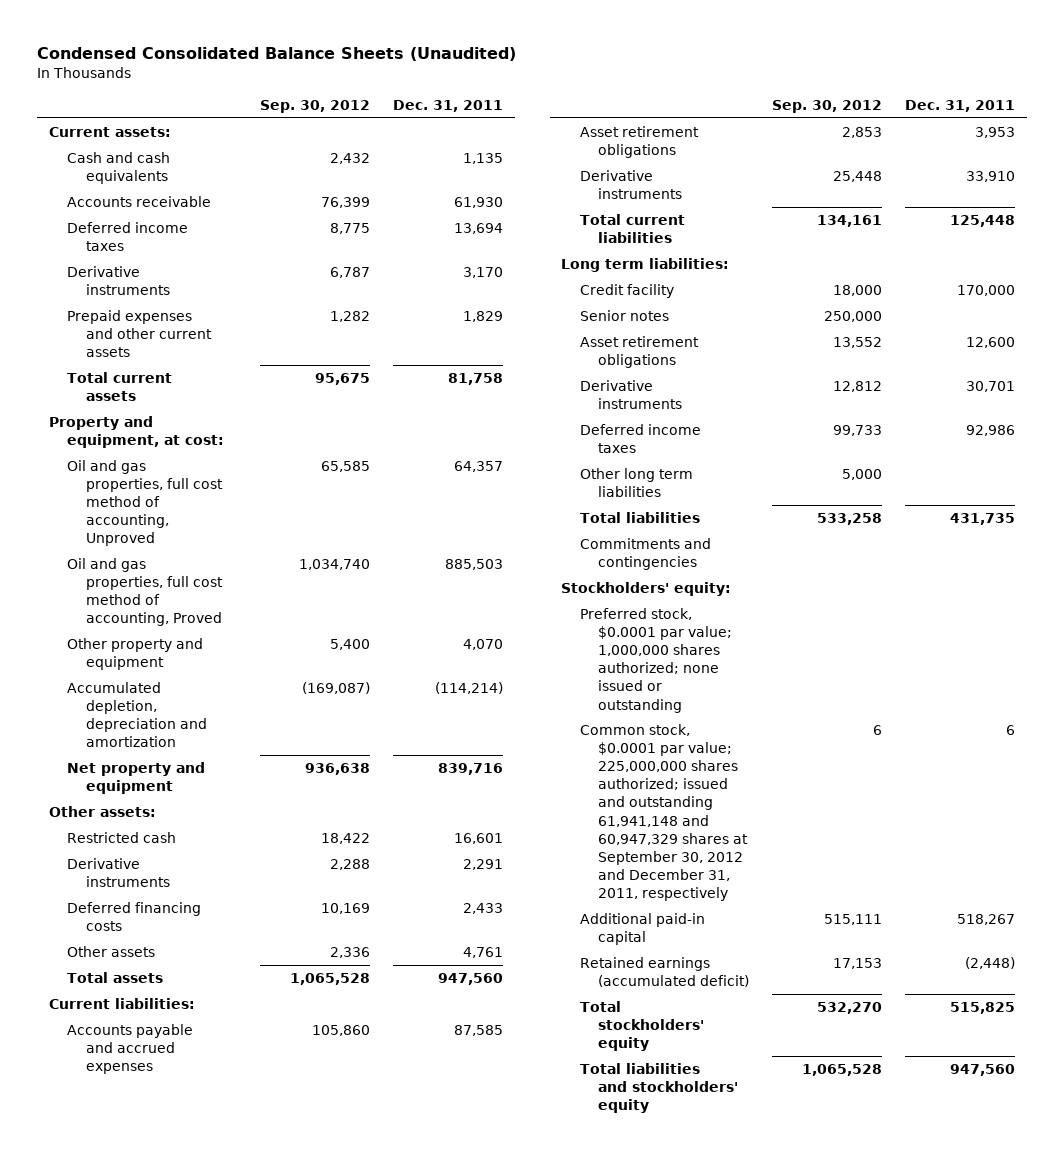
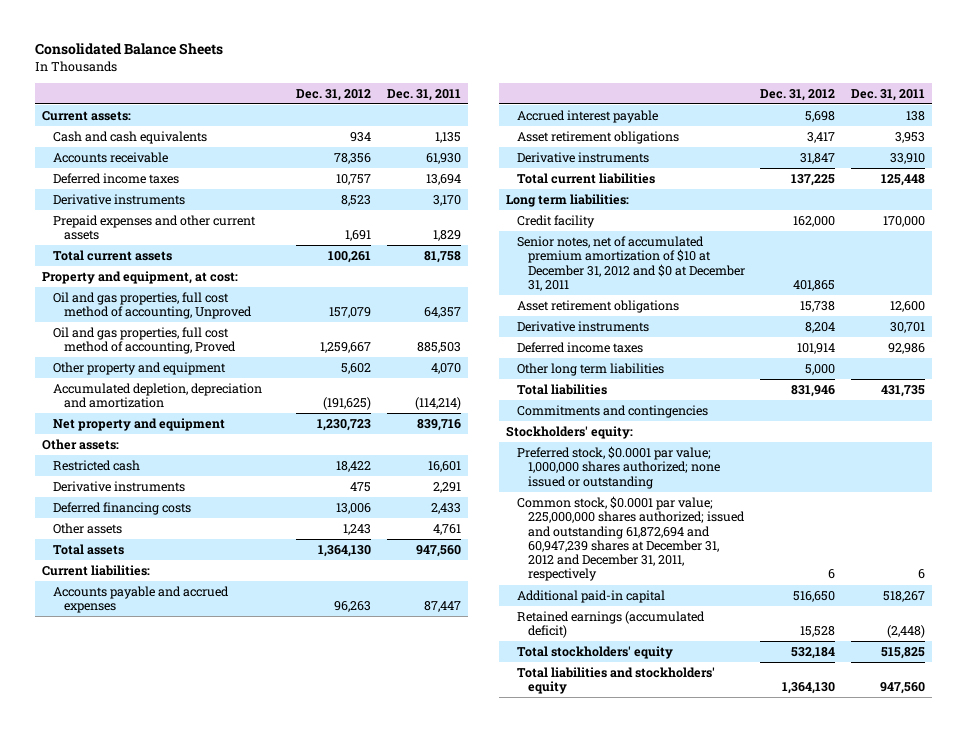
[37,46,517,61] Condensed Consolidated Balance Sheets (Unaudited) -> [34,42,223,55] Consolidated Balance Sheets
[260,99,371,113] Sep. 30, 2012 -> none
none -> [296,88,372,101] Dec. 31, 2012
[454,1025,504,1037] 87,585 -> [423,601,461,613] 87,447
none -> [517,109,659,123] Accrued interest payable
[579,310,669,322] Senior notes -> [517,235,746,291] Senior notes, net of accumulated premium amortization of $10 at December 31, 2012 and $0 at December 31, 2011
[579,724,749,901] Common stock, $0.0001 par value; 225,000,000 shares authorized; issued and outstanding 61,941,148 and 60,947,329 shares at September 30, 2012 and December 31, 2011, respectively -> [517,495,746,582] Common stock, $0.0001 par value; 225,000,000 shares authorized; issued and outstanding 61,872,694 and 60,947,239 shares at December 31, 2012 and December 31, 2011, respectively

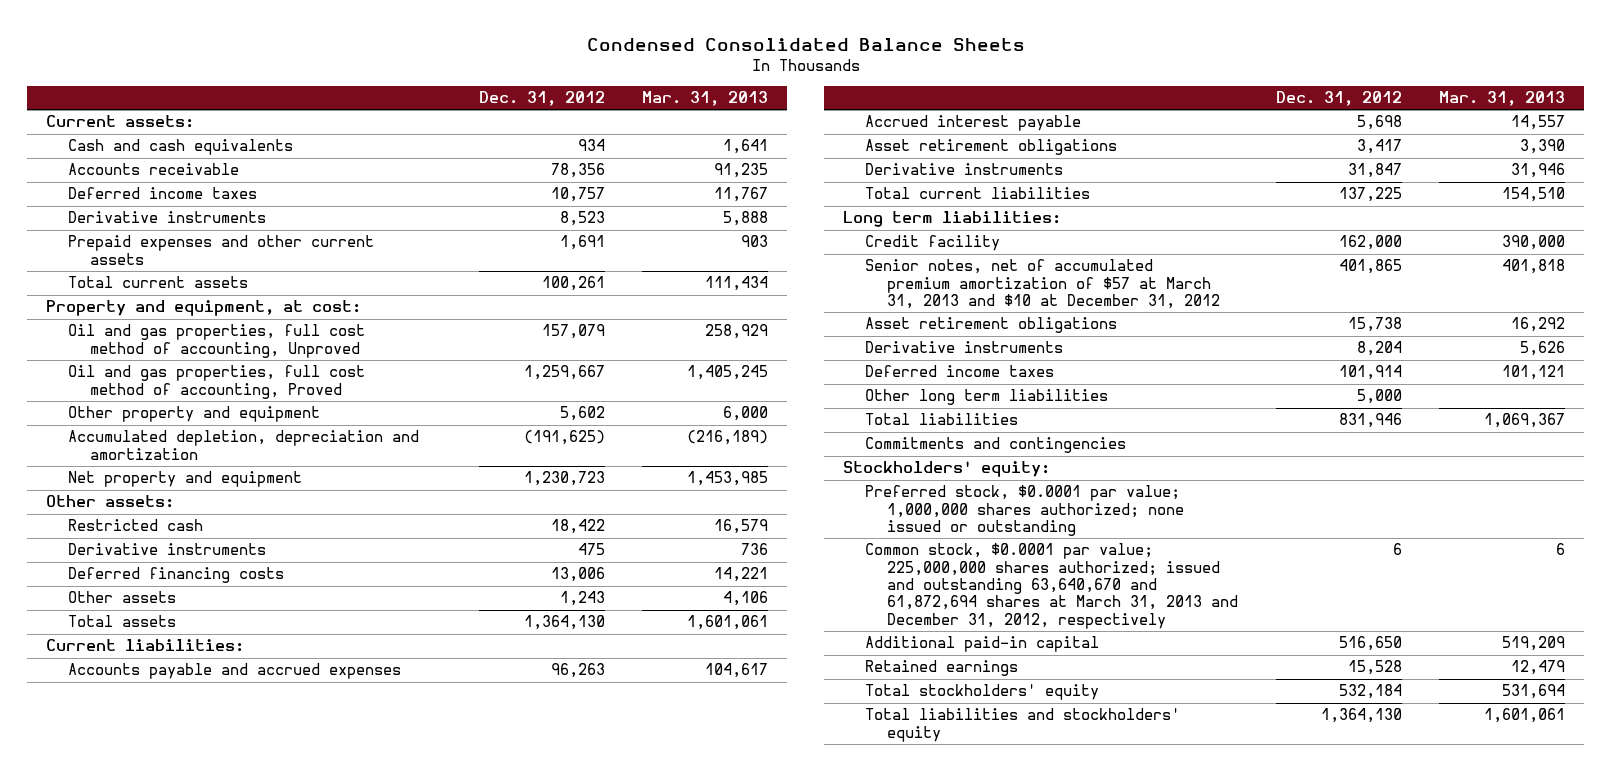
[34,42,223,55] Consolidated Balance Sheets -> [586,37,1025,51] Condensed Consolidated Balance Sheets
[386,88,461,101] Dec. 31, 2011 -> none
none -> [642,90,769,106] Mar. 31, 2013
[517,235,746,291] Senior notes, net of accumulated premium amortization of $10 at December 31, 2012 and $0 at December 31, 2011 -> [865,259,1221,310] Senior notes, net of accumulated premium amortization of $57 at March 31, 2013 and $10 at December 31, 2012
[517,495,746,582] Common stock, $0.0001 par value; 225,000,000 shares authorized; issued and outstanding 61,872,694 and 60,947,239 shares at December 31, 2012 and December 31, 2011, respectively -> [865,543,1239,629] Common stock, $0.0001 par value; 225,000,000 shares authorized; issued and outstanding 63,640,670 and 61,872,694 shares at March 31, 2013 and December 31, 2012, respectively
[517,610,706,639] Retained earnings (accumulated deficit) -> [865,660,1019,677] Retained earnings

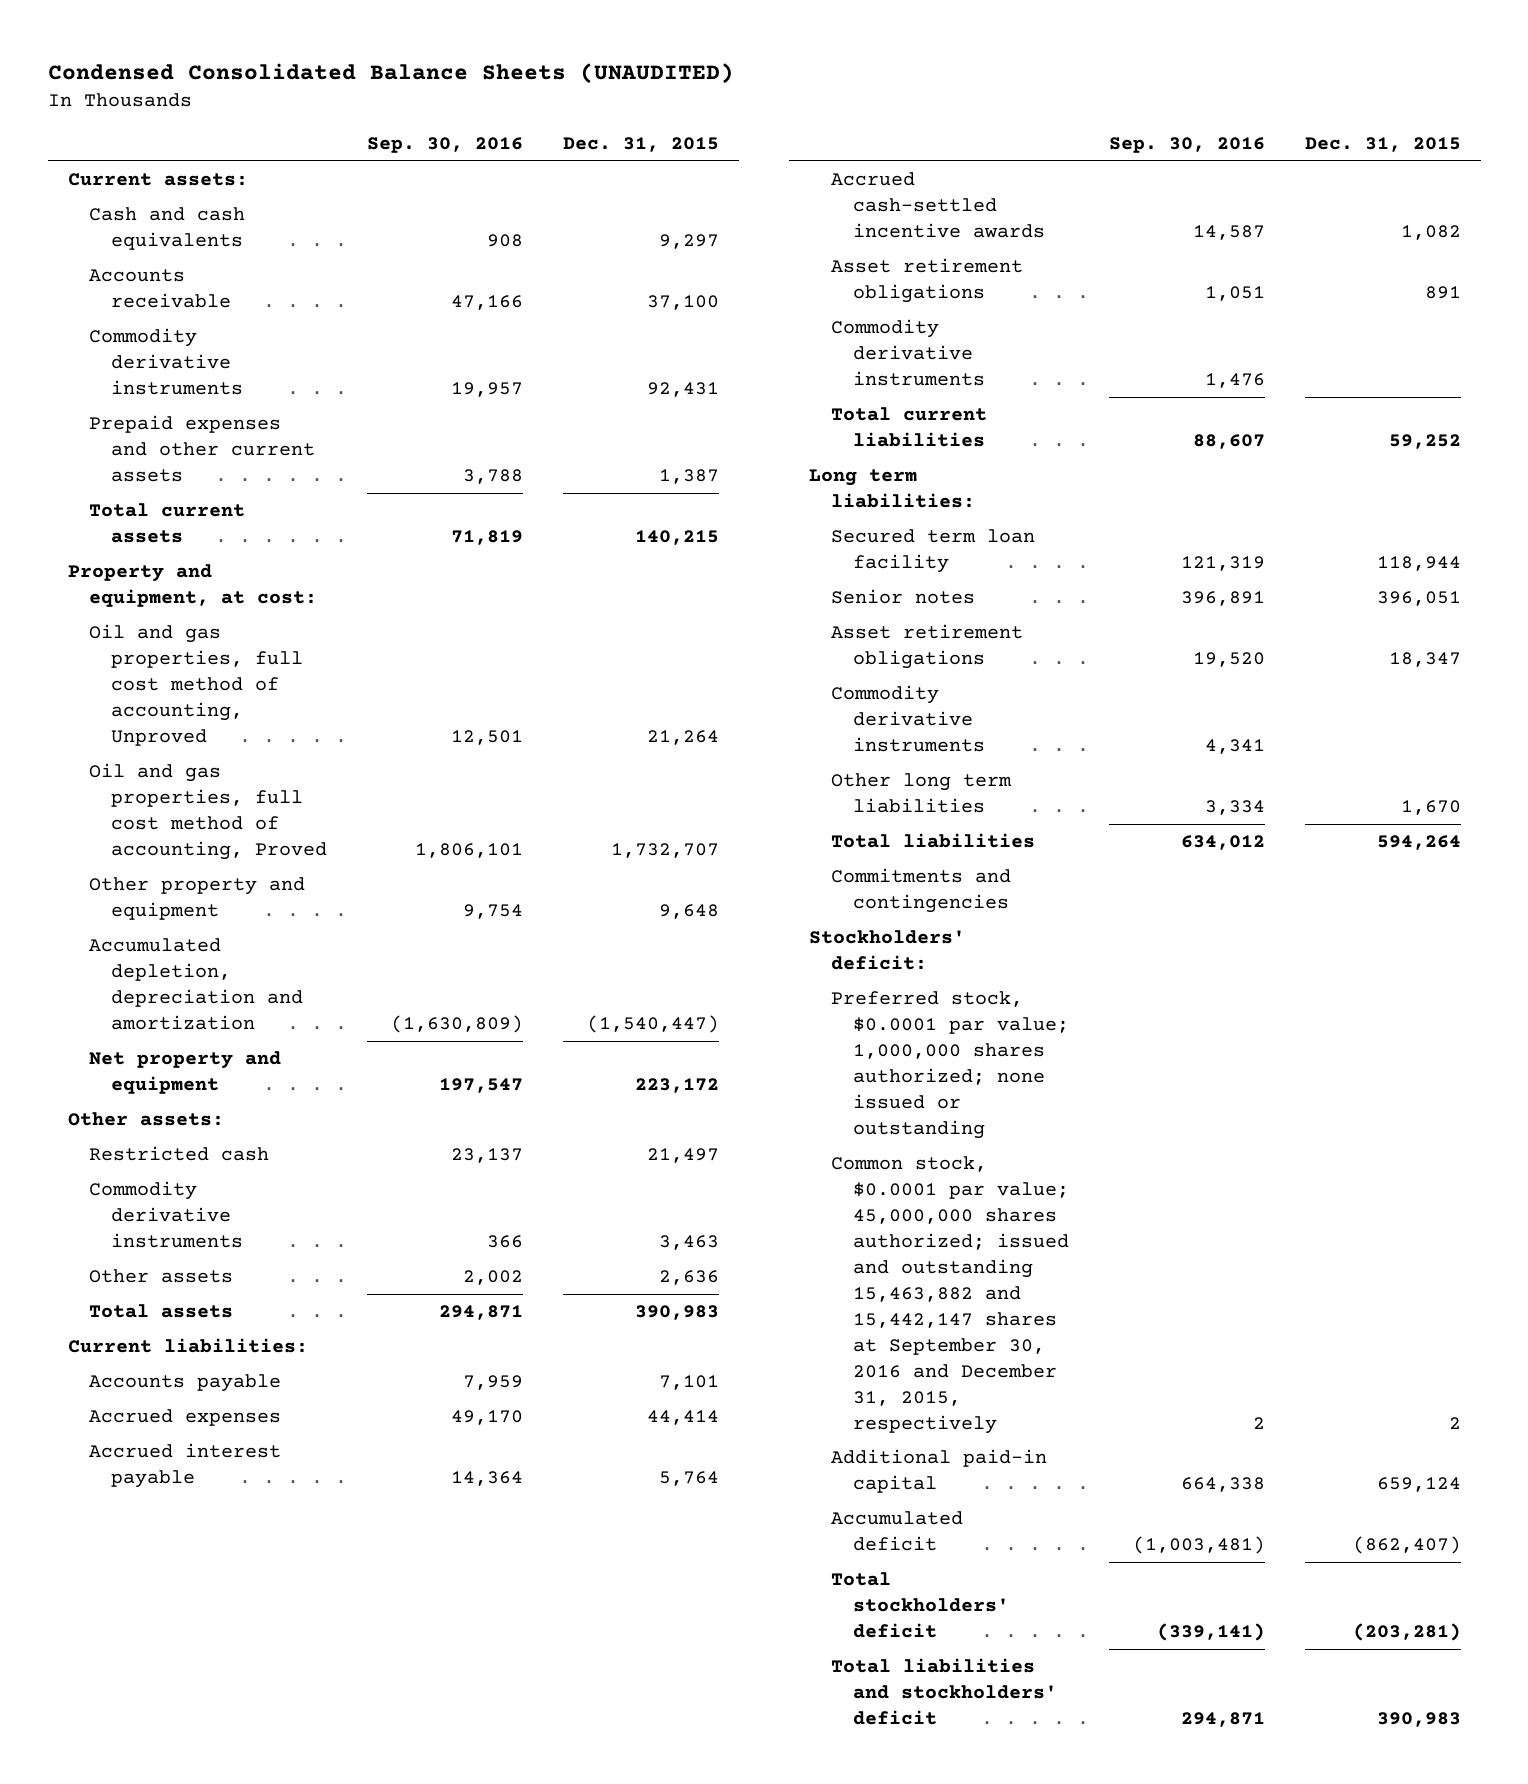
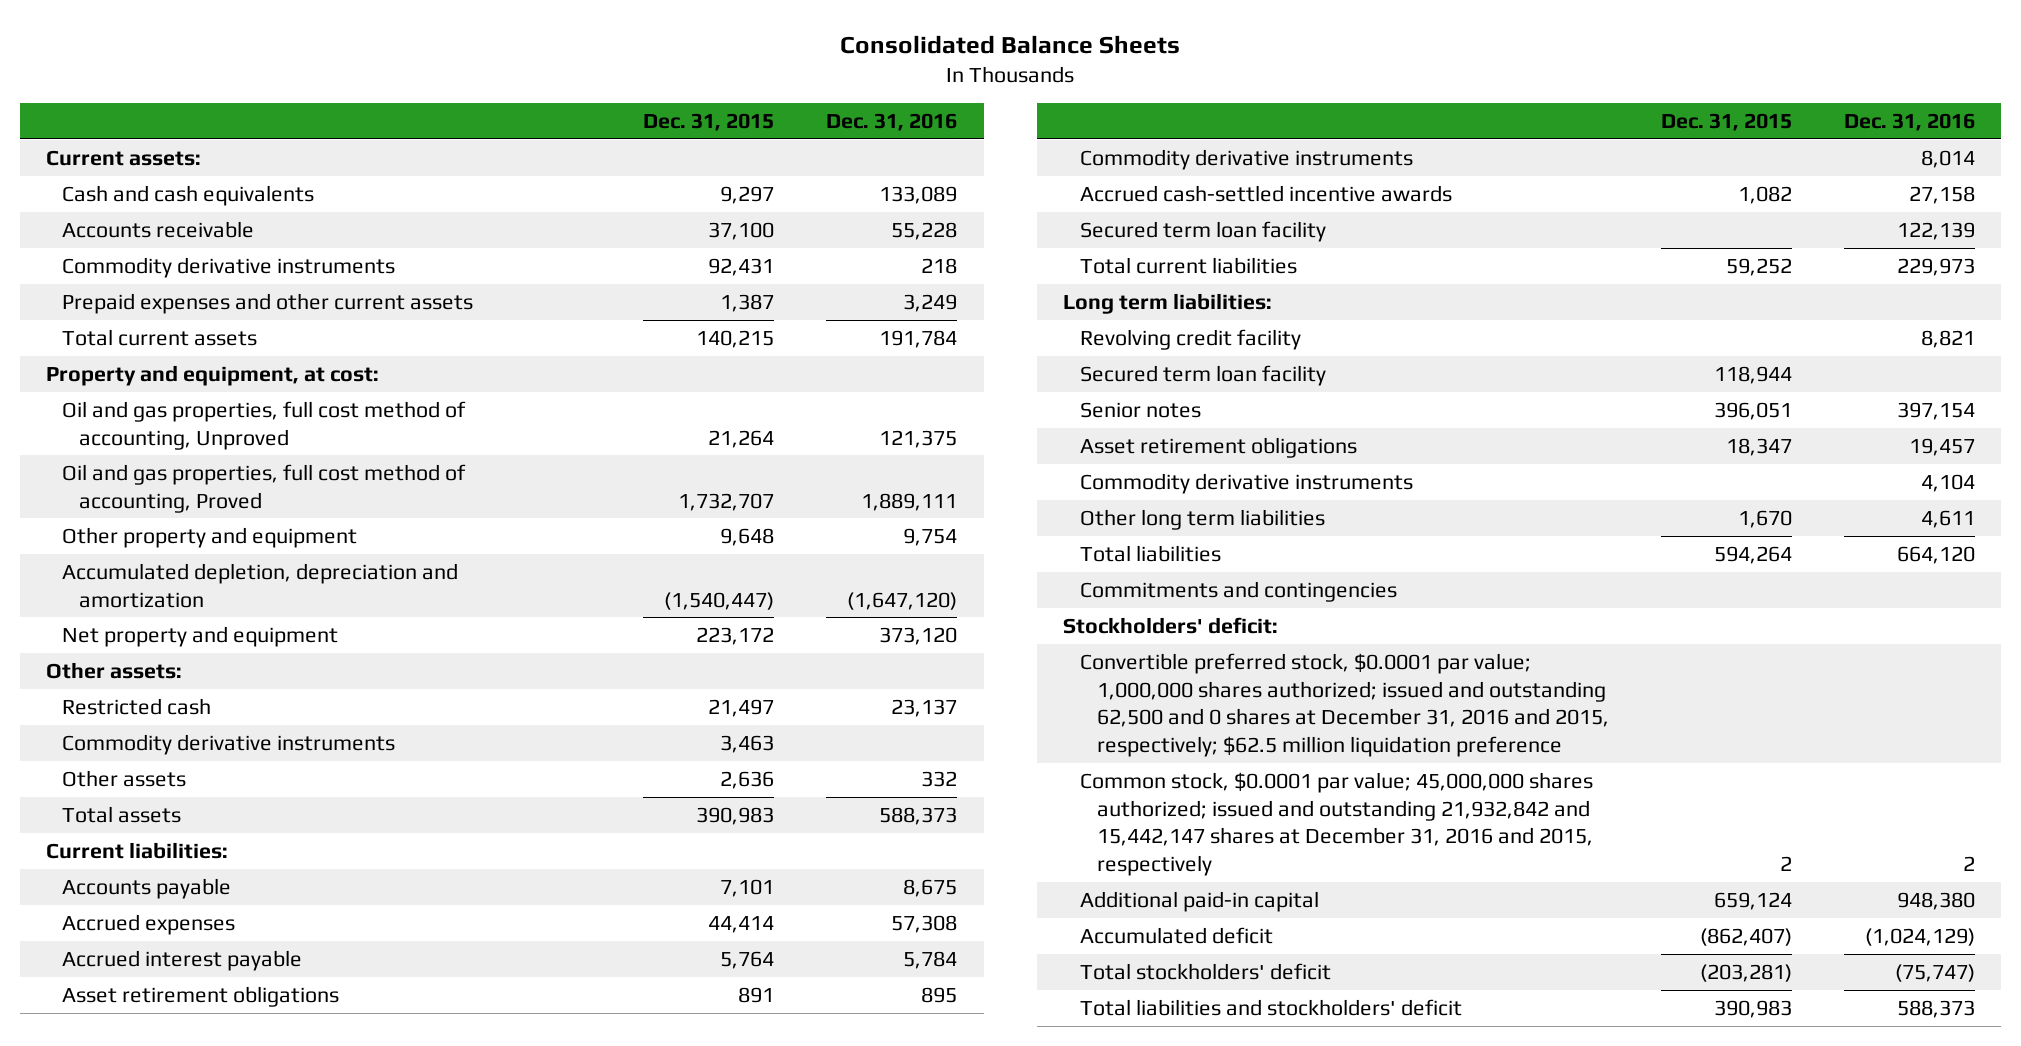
[47,62,734,84] Condensed Consolidated Balance Sheets (UNAUDITED) -> [840,34,1181,54] Consolidated Balance Sheets
[367,137,524,154] Sep. 30, 2016 -> none
none -> [826,113,958,132] Dec. 31, 2016
[830,172,1045,239] Accrued cash-settled incentive awards -> [1079,184,1452,202] Accrued cash-settled incentive awards
none -> [1079,220,1326,242] Secured term loan facility
none -> [1079,328,1301,350] Revolving credit facility
[830,991,1069,1139] Preferred stock, $0.0001 par value; 1,000,000 shares authorized; none issued or outstanding -> [1079,652,1609,757] Convertible preferred stock, $0.0001 par value; 1,000,000 shares authorized; issued and outstanding 62,500 and 0 shares at December 31, 2016 and 2015, respectively; $62.5 million liquidation preference
[830,1156,1069,1434] Common stock, $0.0001 par value; 45,000,000 shares authorized; issued and outstanding 15,463,882 and 15,442,147 shares at September 30, 2016 and December 31, 2015, respectively -> [1079,771,1593,876] Common stock, $0.0001 par value; 45,000,000 shares authorized; issued and outstanding 21,932,842 and 15,442,147 shares at December 31, 2016 and 2015, respectively

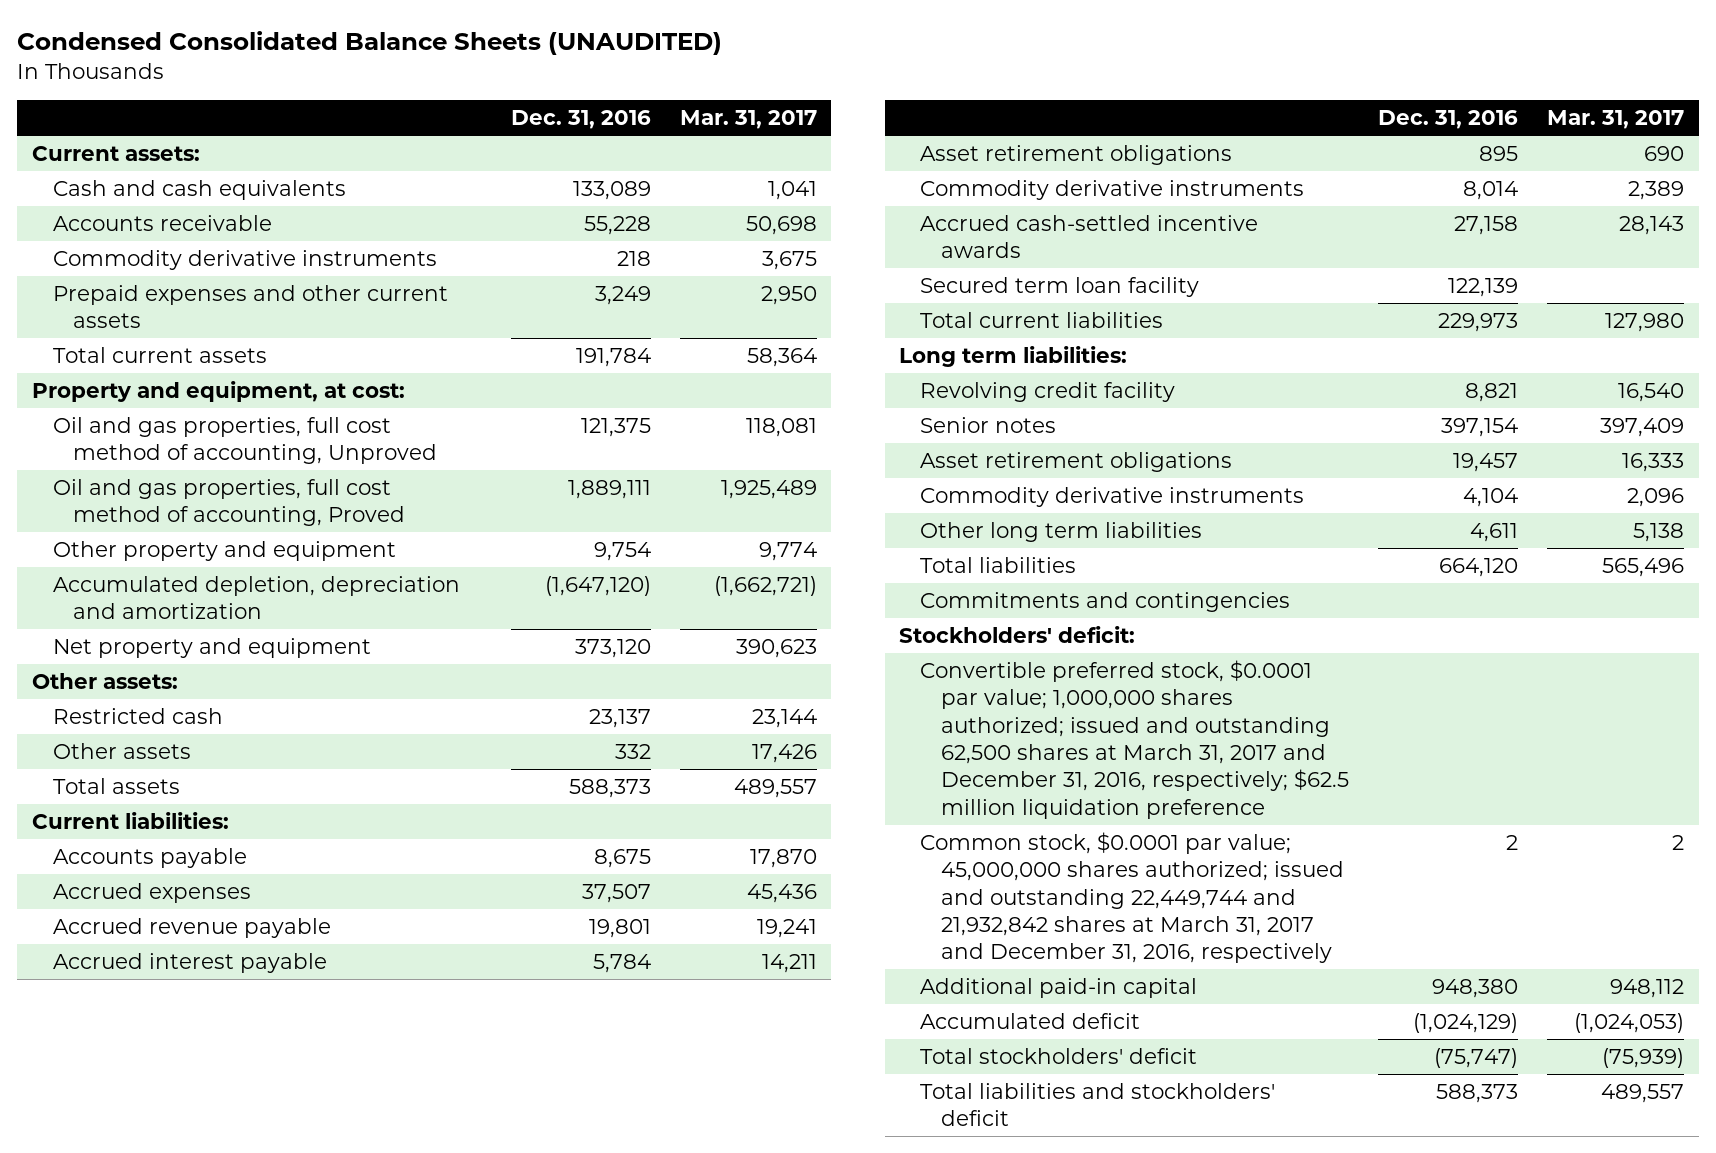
[840,34,1181,54] Consolidated Balance Sheets -> [17,31,723,56] Condensed Consolidated Balance Sheets (UNAUDITED)
[643,113,775,132] Dec. 31, 2015 -> none
none -> [679,110,817,130] Mar. 31, 2017
[62,733,396,755] Commodity derivative instruments -> none
[891,914,958,933] 57,308 -> [581,883,651,903] 37,507
none -> [52,917,331,938] Accrued revenue payable
[1079,364,1326,386] Secured term loan facility -> none
[1079,652,1609,757] Convertible preferred stock, $0.0001 par value; 1,000,000 shares authorized; issued and outstanding 62,500 and 0 shares at December 31, 2016 and 2015, respectively; $62.5 million liquidation preference -> [920,659,1349,819] Convertible preferred stock, $0.0001 par value; 1,000,000 shares authorized; issued and outstanding 62,500 shares at March 31, 2017 and December 31, 2016, respectively; $62.5 million liquidation preference
[1079,771,1593,876] Common stock, $0.0001 par value; 45,000,000 shares authorized; issued and outstanding 21,932,842 and 15,442,147 shares at December 31, 2016 and 2015, respectively -> [920,831,1344,964] Common stock, $0.0001 par value; 45,000,000 shares authorized; issued and outstanding 22,449,744 and 21,932,842 shares at March 31, 2017 and December 31, 2016, respectively

